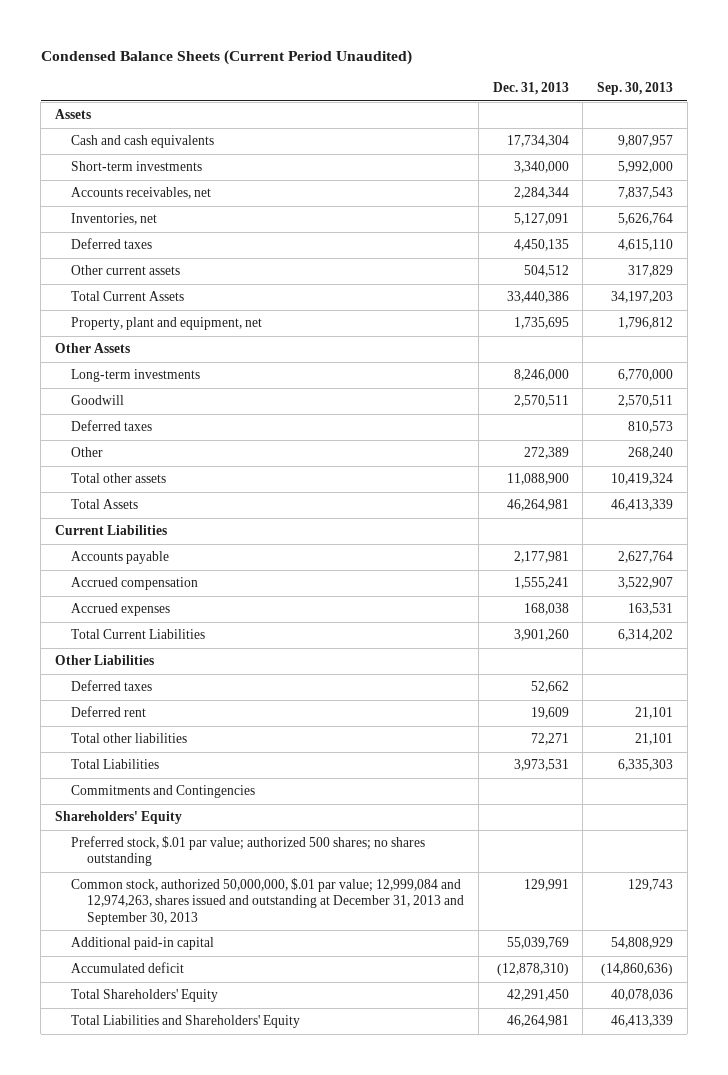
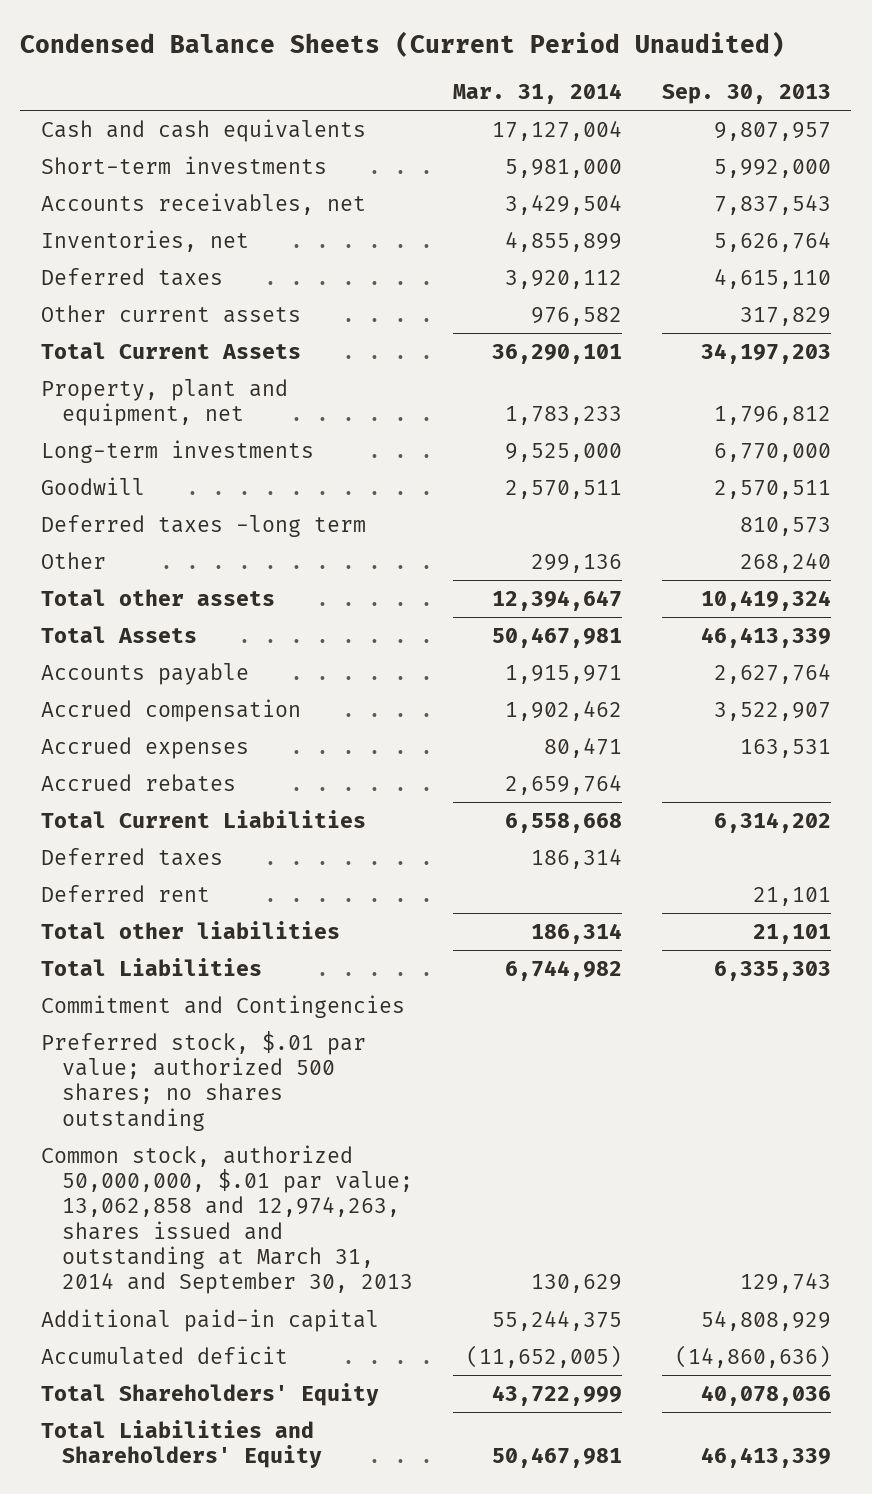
[492,81,569,95] Dec. 31, 2013 -> none
none -> [452,83,622,105] Mar. 31, 2014
[54,109,91,120] Assets -> none
[54,343,130,354] Other Assets -> none
[70,420,152,432] Deferred taxes -> [40,514,366,537] Deferred taxes -long term
[54,525,167,536] Current Liabilities -> none
none -> [40,773,236,792] Accrued rebates
[54,655,154,666] Other Liabilities -> none
[54,811,182,825] Shareholders' Equity -> none
[70,785,255,799] Commitments and Contingencies -> [40,994,405,1018] Commitment and Contingencies
[70,878,465,925] Common stock, authorized 50,000,000, $.01 par value; 12,999,084 and 12,974,263, shares issued and outstanding at December 31, 2013 and September 30, 2013 -> [40,1144,413,1295] Common stock, authorized 50,000,000, $.01 par value; 13,062,858 and 12,974,263, shares issued and outstanding at March 31, 2014 and September 30, 2013

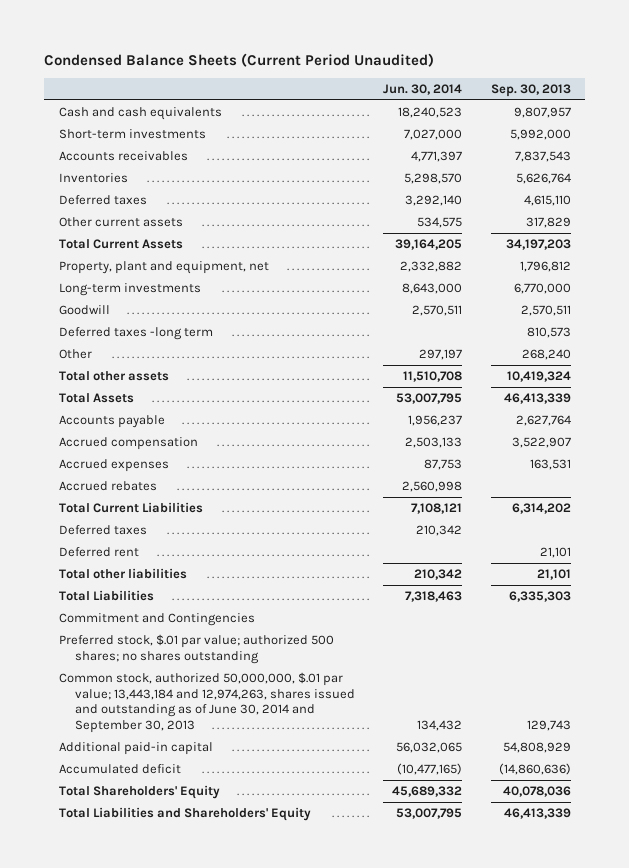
[452,83,622,105] Mar. 31, 2014 -> none
none -> [383,83,463,95] Jun. 30, 2014
[40,192,366,215] Accounts receivables, net -> [58,151,188,162] Accounts receivables
[40,229,249,252] Inventories, net -> [58,173,128,184] Inventories
[40,1144,413,1295] Common stock, authorized 50,000,000, $.01 par value; 13,062,858 and 12,974,263, shares issued and outstanding at March 31, 2014 and September 30, 2013 -> [58,672,356,733] Common stock, authorized 50,000,000, $.01 par value; 13,443,184 and 12,974,263, shares issued and outstanding as of June 30, 2014 and September 30, 2013

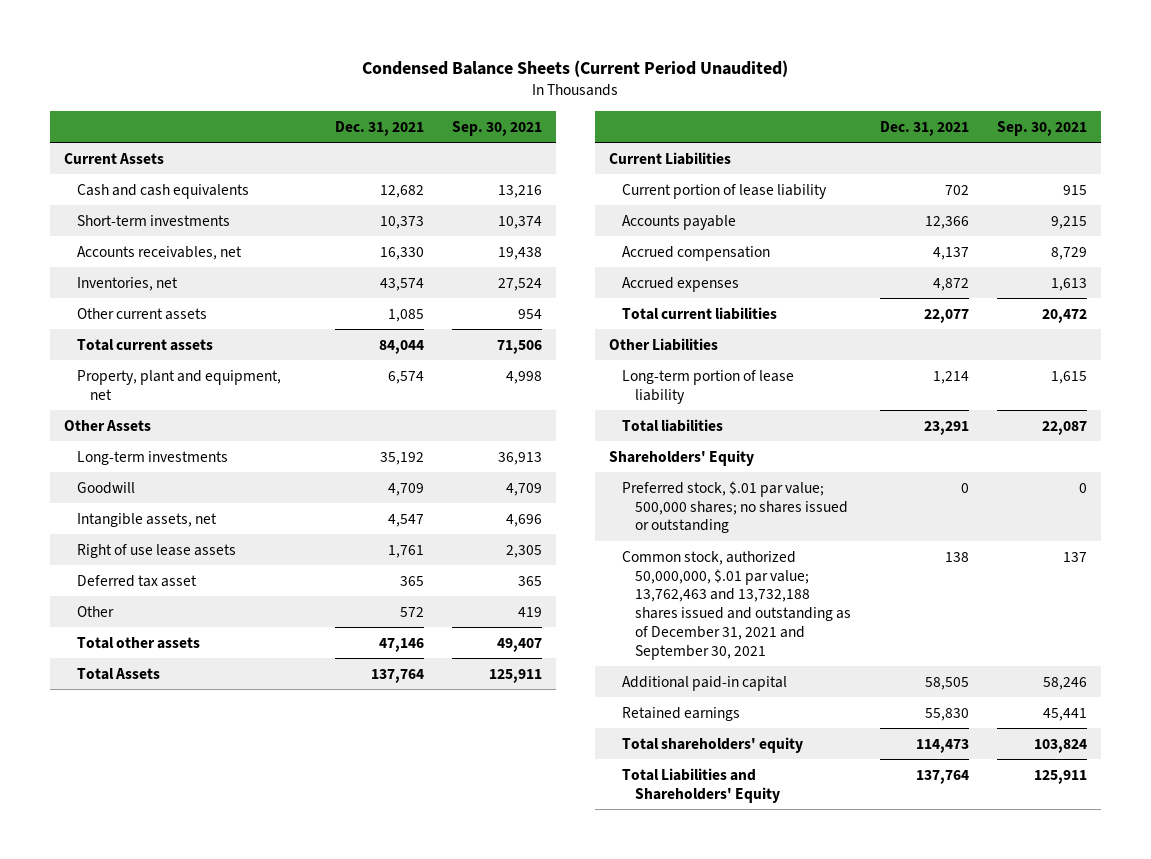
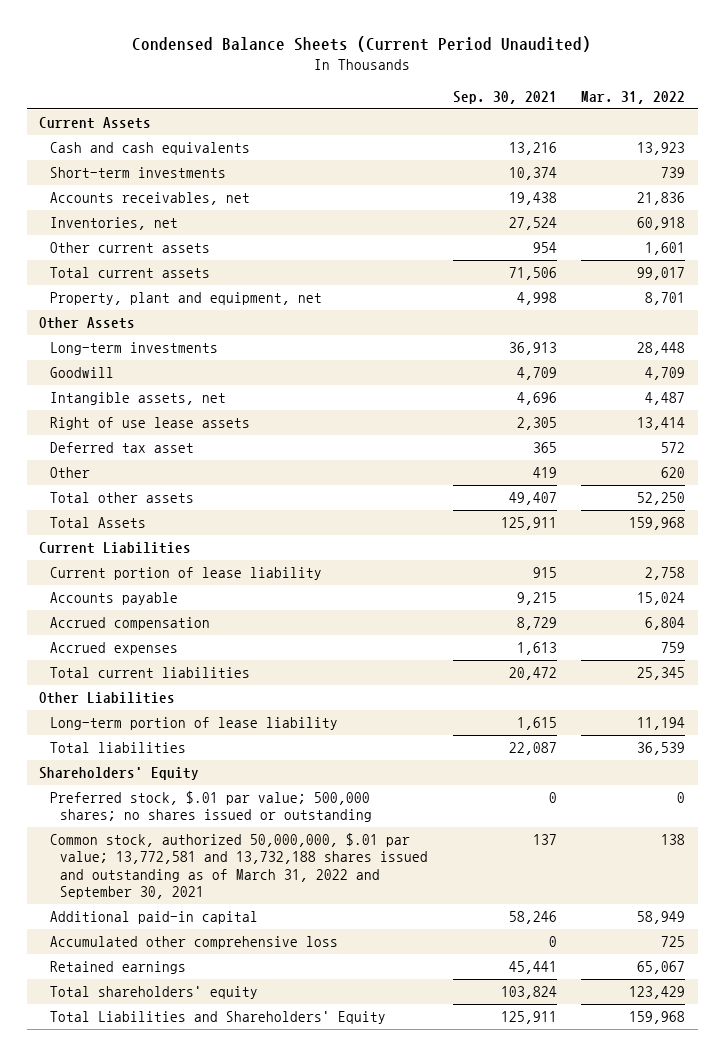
[334,120,424,136] Dec. 31, 2021 -> none
none -> [581,90,686,104] Mar. 31, 2022
[622,550,852,660] Common stock, authorized 50,000,000, $.01 par value; 13,762,463 and 13,732,188 shares issued and outstanding as of December 31, 2021 and September 30, 2021 -> [49,833,429,899] Common stock, authorized 50,000,000, $.01 par value; 13,772,581 and 13,732,188 shares issued and outstanding as of March 31, 2022 and September 30, 2021
none -> [49,936,338,950] Accumulated other comprehensive loss

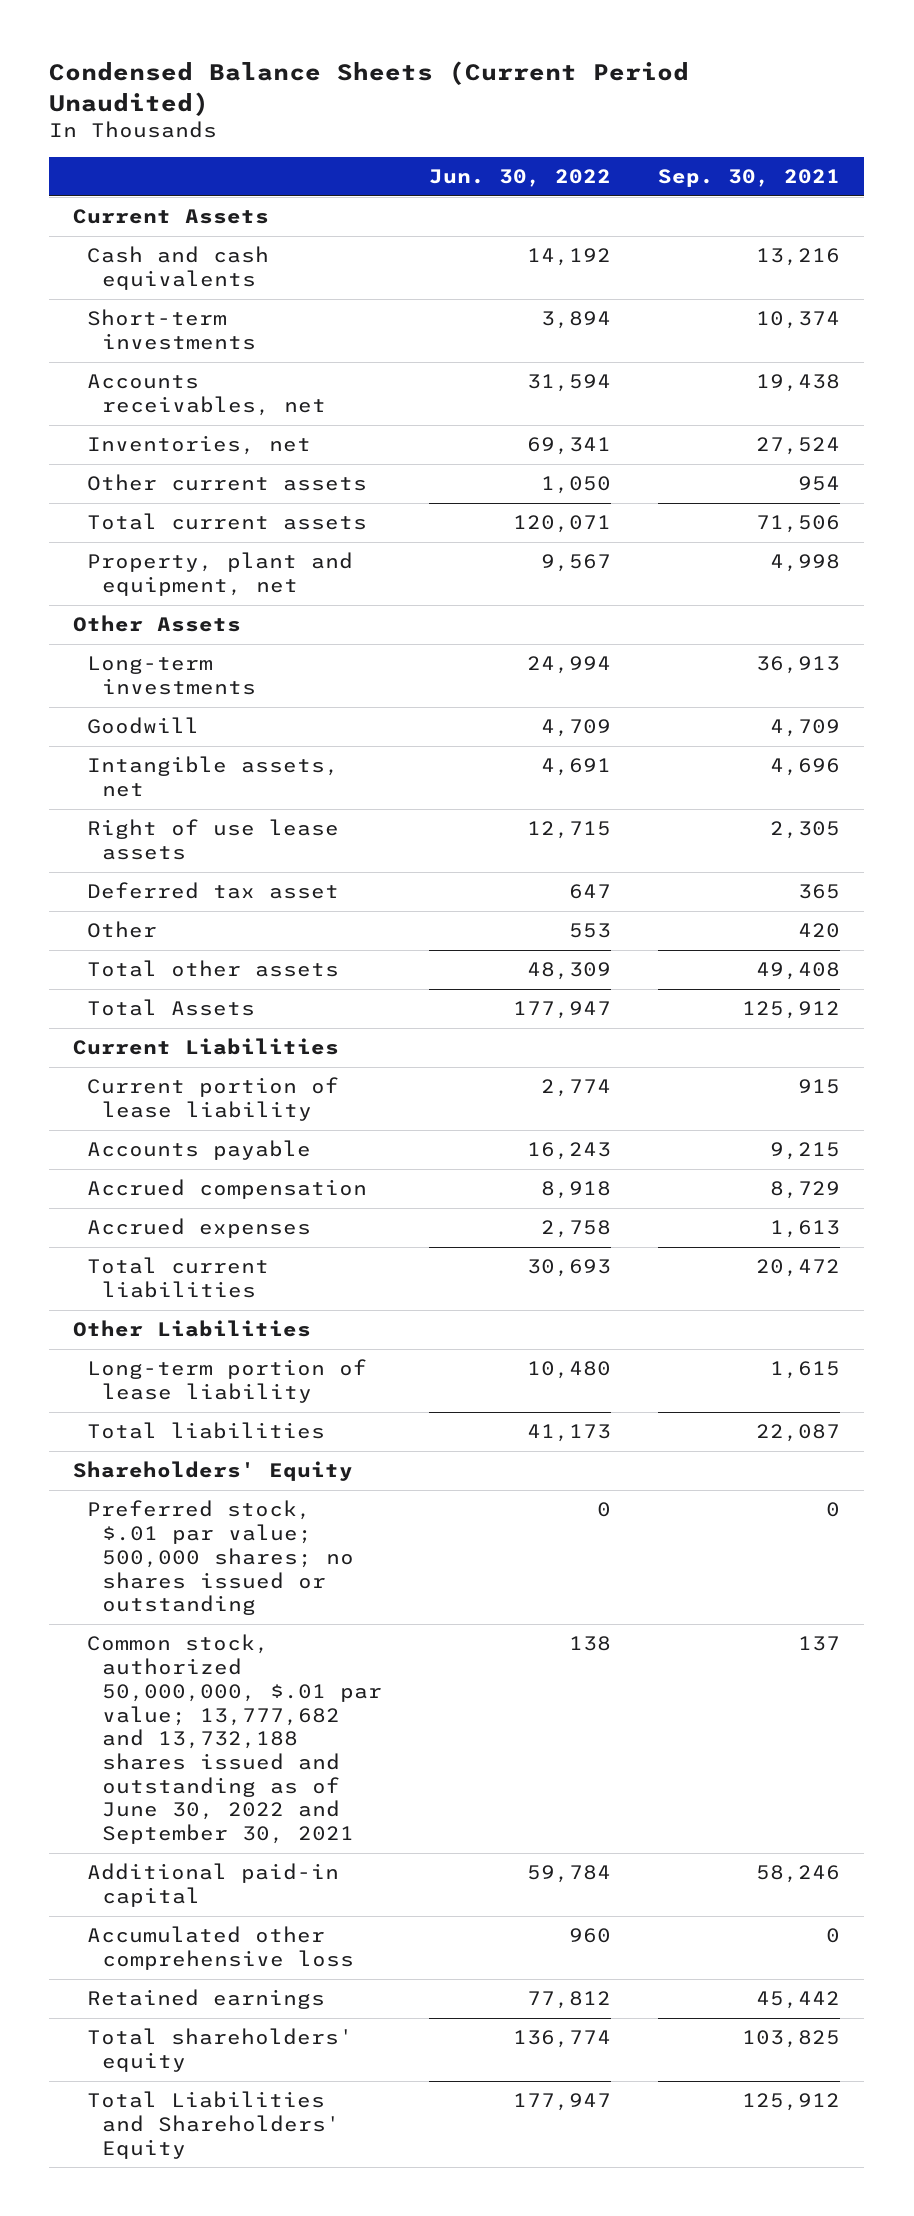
[581,90,686,104] Mar. 31, 2022 -> none
none -> [429,169,612,188] Jun. 30, 2022
[532,467,557,479] 419 -> [798,923,841,939] 420
[508,492,557,506] 49,407 -> [756,962,841,981] 49,408
[500,517,557,531] 125,911 -> [742,1001,841,1020] 125,912
[49,833,429,899] Common stock, authorized 50,000,000, $.01 par value; 13,772,581 and 13,732,188 shares issued and outstanding as of March 31, 2022 and September 30, 2021 -> [87,1634,382,1845] Common stock, authorized 50,000,000, $.01 par value; 13,777,682 and 13,732,188 shares issued and outstanding as of June 30, 2022 and September 30, 2021
[508,961,557,975] 45,441 -> [756,1991,841,2010] 45,442
[500,986,557,1000] 103,824 -> [742,2030,841,2049] 103,825
[500,1011,557,1025] 125,911 -> [742,2093,841,2112] 125,912

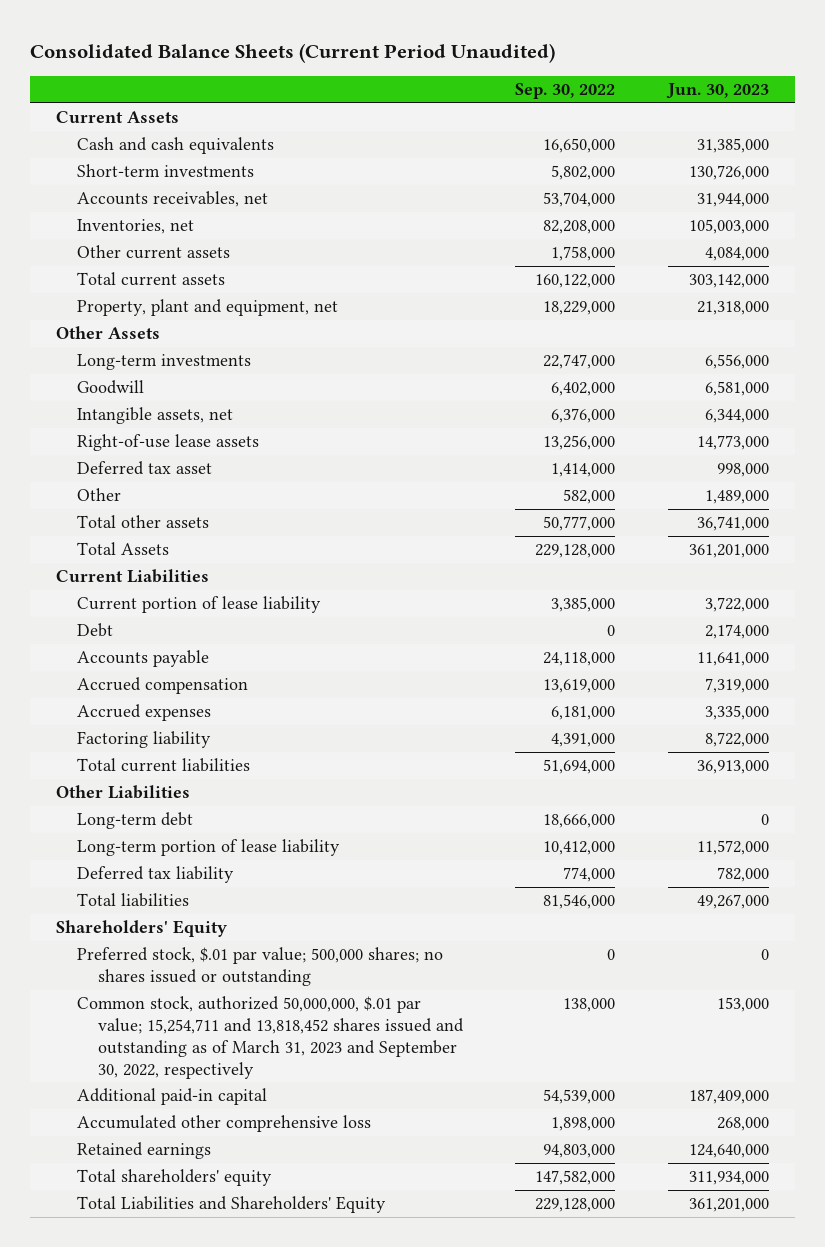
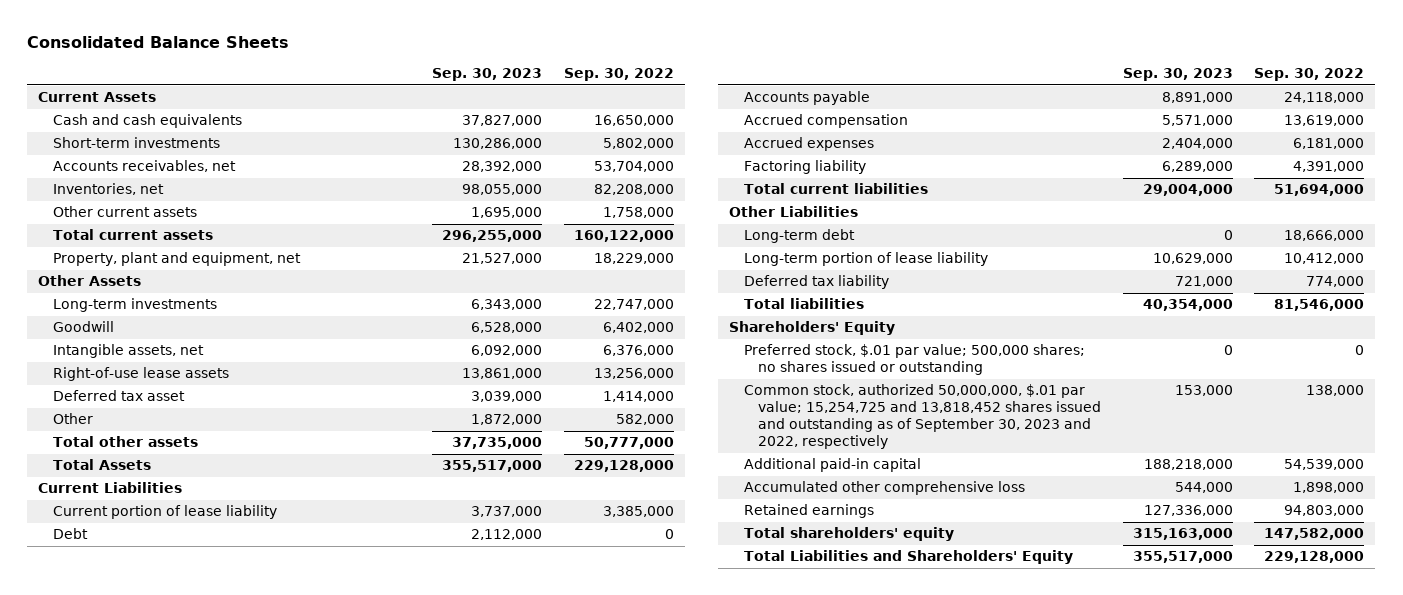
[30,43,556,64] Consolidated Balance Sheets (Current Period Unaudited) -> [27,36,290,49] Consolidated Balance Sheets
[666,83,770,100] Jun. 30, 2023 -> none
none -> [432,68,543,82] Sep. 30, 2023
[77,996,464,1079] Common stock, authorized 50,000,000, $.01 par value; 15,254,711 and 13,818,452 shares issued and outstanding as of March 31, 2023 and September 30, 2022, respectively -> [743,384,1102,450] Common stock, authorized 50,000,000, $.01 par value; 15,254,725 and 13,818,452 shares issued and outstanding as of September 30, 2023 and 2022, respectively

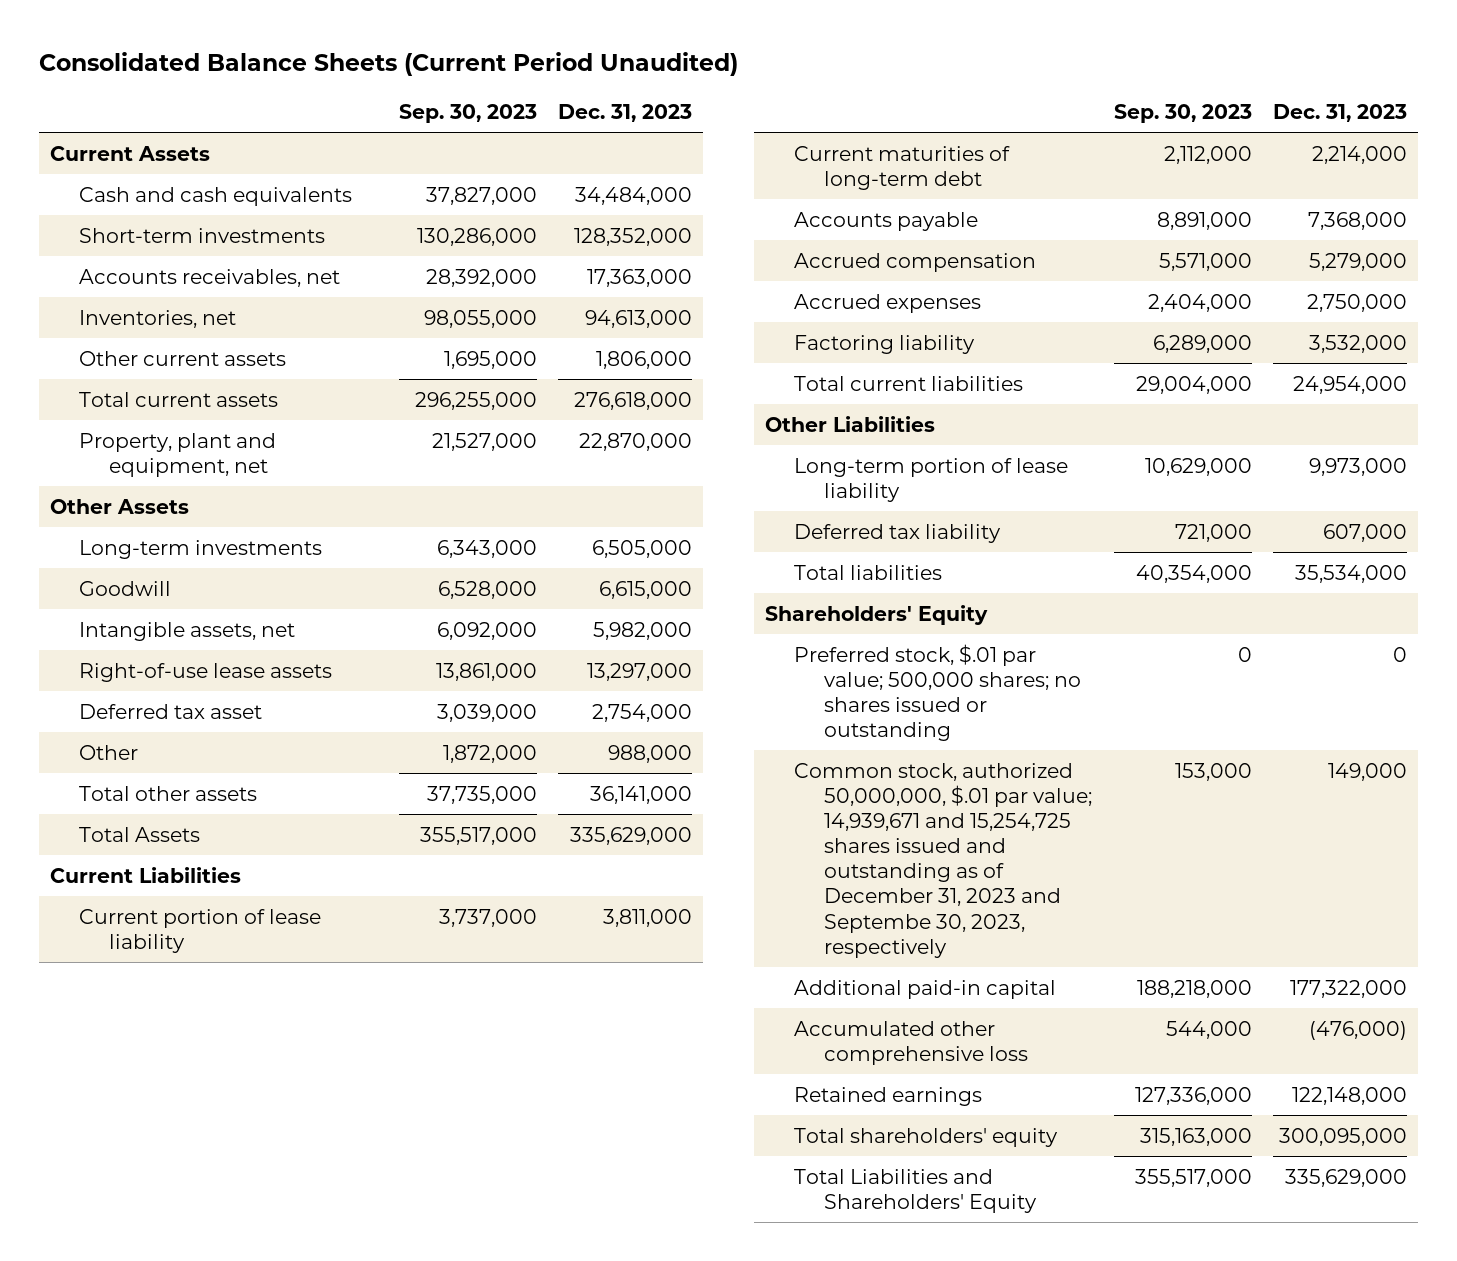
[27,36,290,49] Consolidated Balance Sheets -> [39,51,739,76] Consolidated Balance Sheets (Current Period Unaudited)
[563,68,674,82] Sep. 30, 2022 -> none
none -> [558,103,693,122] Dec. 31, 2023
[52,528,88,540] Debt -> [794,145,1011,190] Current maturities of long-term debt
[743,229,855,244] Long-term debt -> none
[743,384,1102,450] Common stock, authorized 50,000,000, $.01 par value; 15,254,725 and 13,818,452 shares issued and outstanding as of September 30, 2023 and 2022, respectively -> [794,762,1093,958] Common stock, authorized 50,000,000, $.01 par value; 14,939,671 and 15,254,725 shares issued and outstanding as of December 31, 2023 and Septembe 30, 2023, respectively

